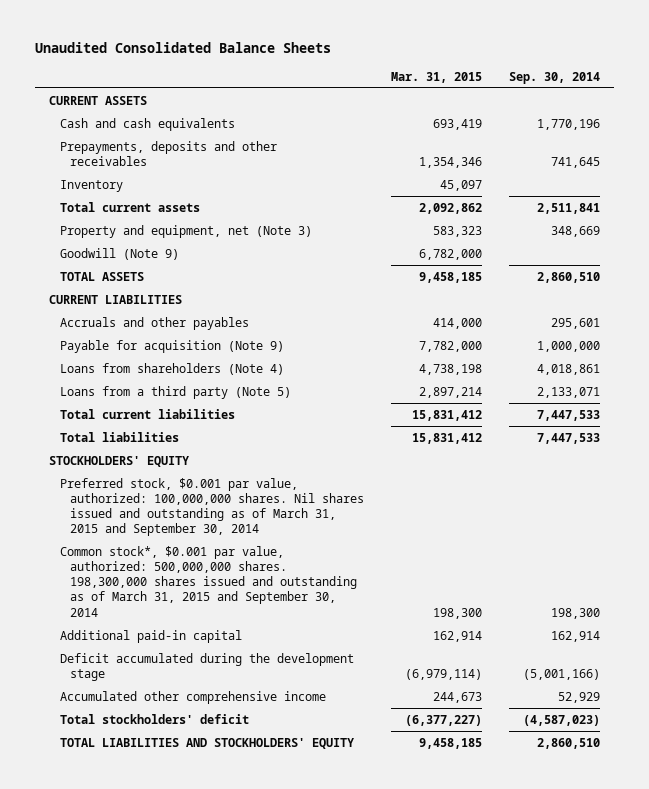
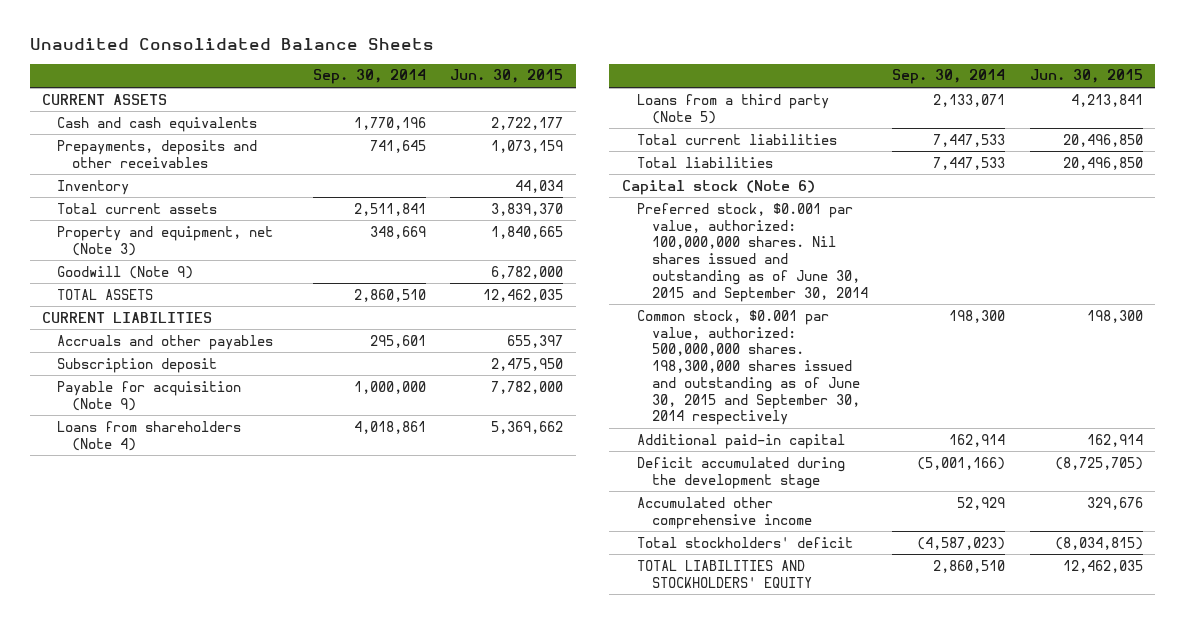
[391,71,483,83] Mar. 31, 2015 -> none
none -> [450,69,564,84] Jun. 30, 2015
none -> [56,357,217,373] Subscription deposit
[48,455,189,467] STOCKHOLDERS' EQUITY -> none
none -> [621,179,815,195] Capital stock (Note 6)
[59,477,365,537] Preferred stock, $0.001 par value, authorized: 100,000,000 shares. Nil shares issued and outstanding as of March 31, 2015 and September 30, 2014 -> [636,202,868,302] Preferred stock, $0.001 par value, authorized: 100,000,000 shares. Nil shares issued and outstanding as of June 30, 2015 and September 30, 2014
[59,545,358,617] Common stock*, $0.001 par value, authorized: 500,000,000 shares. 198,300,000 shares issued and outstanding as of March 31, 2015 and September 30, 2014 -> [636,309,860,426] Common stock, $0.001 par value, authorized: 500,000,000 shares. 198,300,000 shares issued and outstanding as of June 30, 2015 and September 30, 2014 respectively

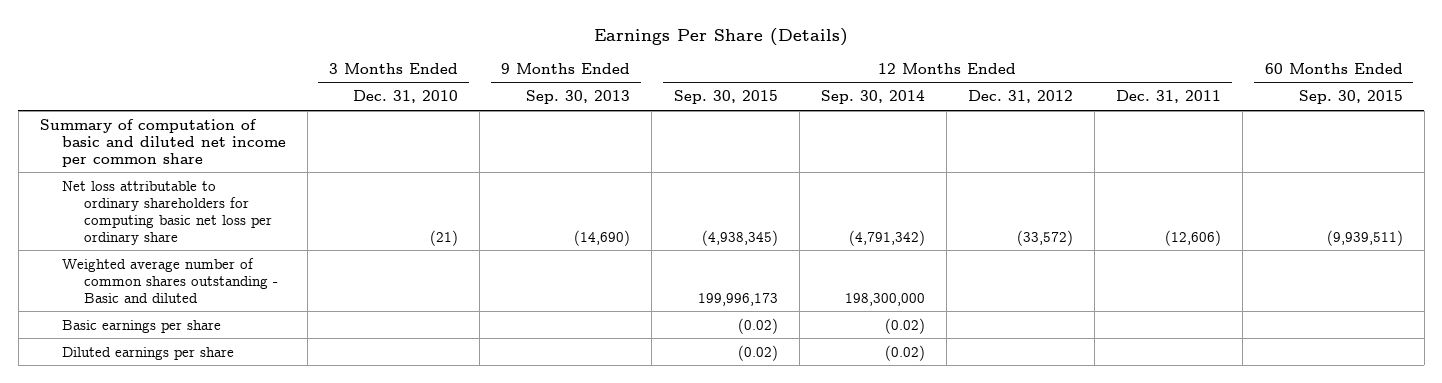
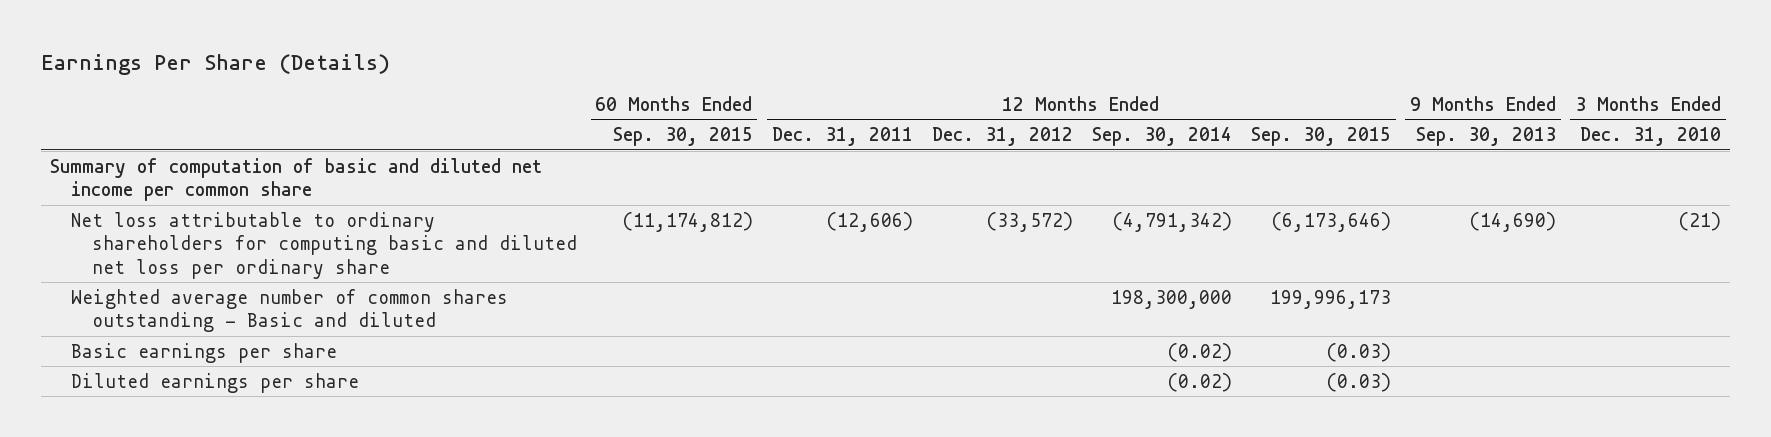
[61,180,272,245] Net loss attributable to ordinary shareholders for computing basic net loss per ordinary share -> [70,211,577,279] Net loss attributable to ordinary shareholders for computing basic and diluted net loss per ordinary share
[701,229,778,246] (4,938,345) -> [1270,211,1391,232] (6,173,646)
[1326,229,1403,246] (9,939,511) -> [621,211,753,232] (11,174,812)
[737,317,778,334] (0.02) -> [1325,342,1391,362] (0.03)
[737,344,778,361] (0.02) -> [1325,372,1391,392] (0.03)

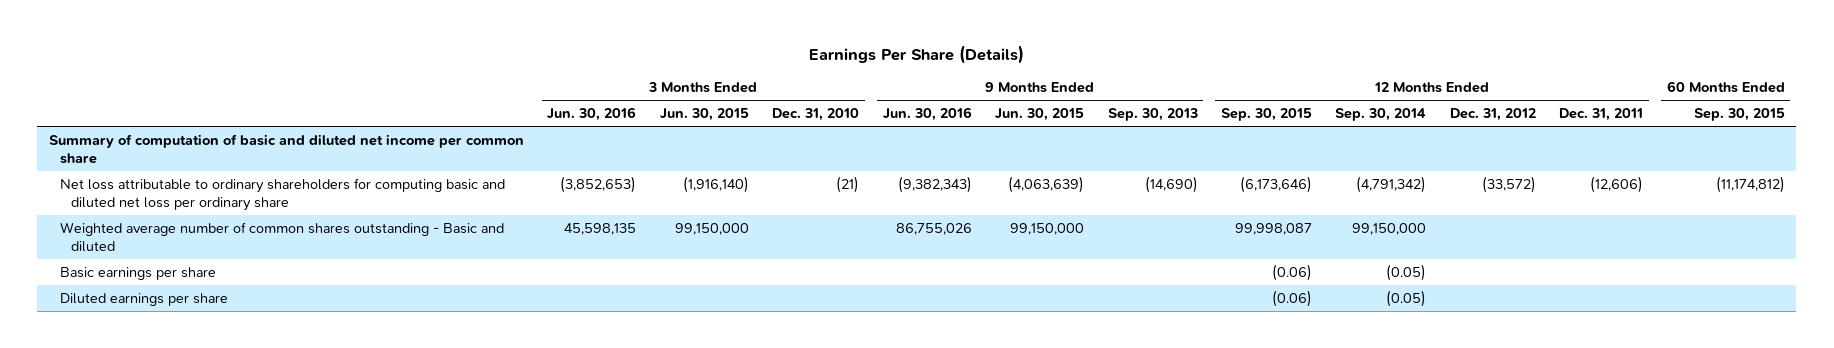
none -> [547,107,637,122] Jun. 30, 2016
none -> [659,108,749,122] Jun. 30, 2015
none -> [882,107,972,122] Jun. 30, 2016
none -> [995,108,1085,122] Jun. 30, 2015
[1110,289,1232,309] 198,300,000 -> [1352,222,1427,235] 99,150,000
[1269,289,1391,309] 199,996,173 -> [1234,222,1312,235] 99,998,087
[1166,342,1232,362] (0.02) -> [1386,263,1427,281] (0.05)
[1325,342,1391,362] (0.03) -> [1271,263,1312,281] (0.06)
[1166,372,1232,392] (0.02) -> [1386,289,1427,307] (0.05)
[1325,372,1391,392] (0.03) -> [1271,289,1312,307] (0.06)

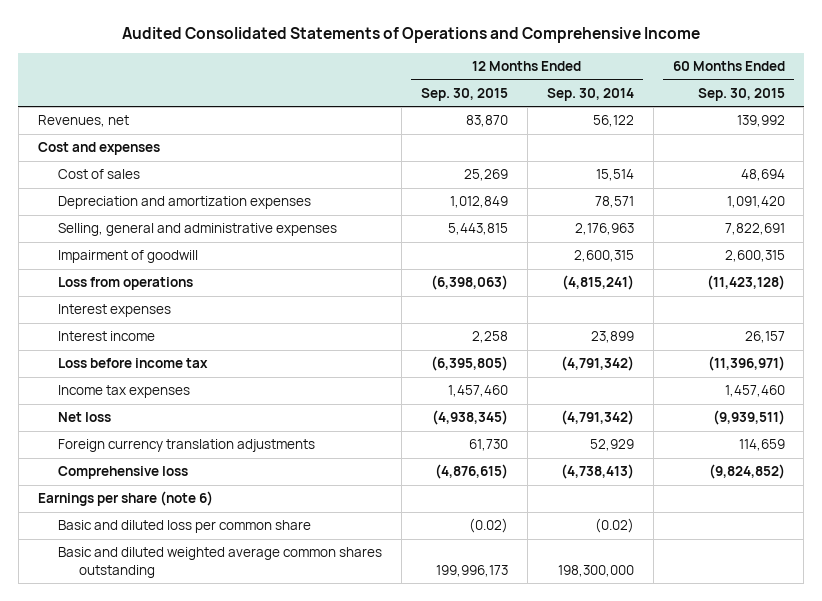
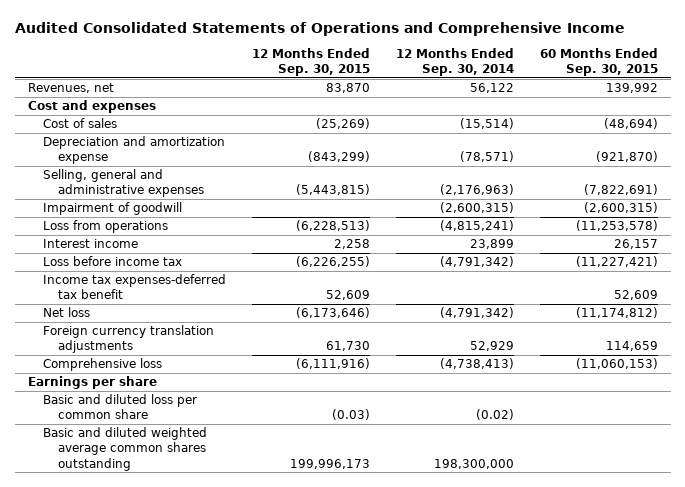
[58,304,172,318] Interest expenses -> none
[464,169,509,182] 25,269 -> [315,118,370,130] (25,269)
[595,169,634,182] 15,514 -> [459,118,514,130] (15,514)
[740,169,785,182] 48,694 -> [603,118,658,130] (48,694)
[58,196,312,210] Depreciation and amortization expenses -> [42,136,225,165] Depreciation and amortization expense
[450,196,509,209] 1,012,849 -> [307,151,370,163] (843,299)
[594,196,634,209] 78,571 -> [459,151,514,163] (78,571)
[726,196,785,209] 1,091,420 -> [595,151,658,163] (921,870)
[448,223,509,236] 5,443,815 -> [295,184,370,196] (5,443,815)
[574,223,634,236] 2,176,963 -> [439,184,514,196] (2,176,963)
[724,223,785,236] 7,822,691 -> [583,184,658,196] (7,822,691)
[573,250,634,263] 2,600,315 -> [439,202,514,214] (2,600,315)
[724,250,785,263] 2,600,315 -> [583,202,658,214] (2,600,315)
[431,275,509,291] (6,398,063) -> [295,220,370,232] (6,228,513)
[706,275,785,291] (11,423,128) -> [575,220,658,232] (11,253,578)
[431,356,509,372] (6,395,805) -> [295,256,370,268] (6,226,255)
[707,356,785,372] (11,396,971) -> [575,256,658,268] (11,227,421)
[58,385,191,399] Income tax expenses -> [42,274,226,300] Income tax expenses-deferred tax benefit
[448,385,509,398] 1,457,460 -> [325,290,370,301] 52,609
[724,385,785,398] 1,457,460 -> [613,290,658,301] 52,609
[432,410,509,426] (4,938,345) -> [295,307,370,319] (6,173,646)
[712,410,785,426] (9,939,511) -> [575,307,658,319] (11,174,812)
[435,464,509,480] (4,876,615) -> [295,358,370,370] (6,111,916)
[708,464,785,480] (9,824,852) -> [575,358,658,370] (11,060,153)
[37,491,213,507] Earnings per share (note 6) -> [27,376,157,390] Earnings per share
[469,518,509,534] (0.02) -> [331,409,370,421] (0.03)

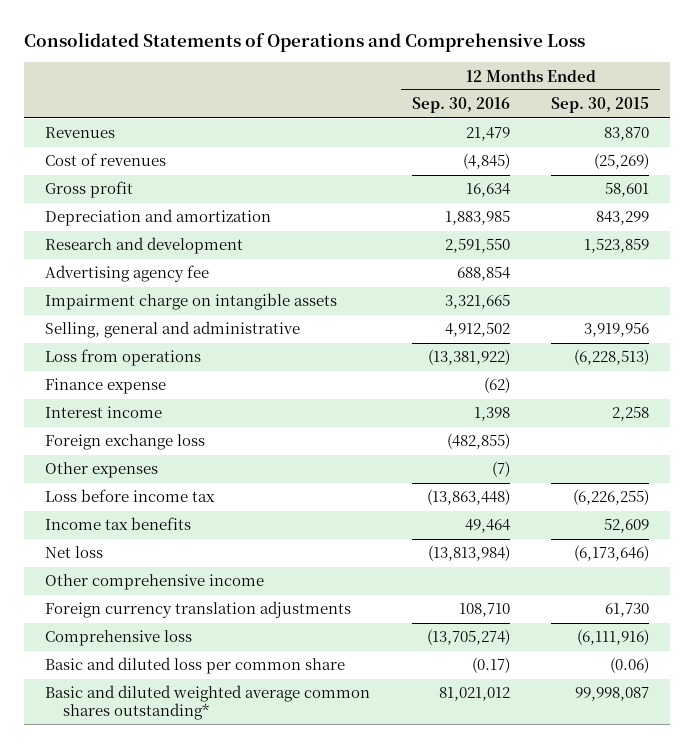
[14,21,625,36] Audited Consolidated Statements of Operations and Comprehensive Income -> [24,32,586,53] Consolidated Statements of Operations and Comprehensive Loss
[395,47,514,77] 12 Months Ended Sep. 30, 2014 -> none
[539,47,658,77] 60 Months Ended Sep. 30, 2015 -> none
none -> [411,97,510,114] Sep. 30, 2016
[27,100,156,114] Cost and expenses -> none
[42,202,182,216] Impairment of goodwill -> none
[27,83,114,94] Revenues, net -> [45,127,116,139] Revenues
[42,118,117,129] Cost of sales -> [45,153,167,167] Cost of revenues
none -> [45,181,134,199] Gross profit
[42,136,225,165] Depreciation and amortization expense -> [45,209,272,227] Depreciation and amortization
[307,151,370,163] (843,299) -> [596,211,650,226] 843,299
none -> [45,237,244,255] Research and development
none -> [45,265,210,283] Advertising agency fee
none -> [45,293,338,311] Impairment charge on intangible assets
[42,169,204,198] Selling, general and administrative expenses -> [45,321,301,339] Selling, general and administrative
[295,184,370,196] (5,443,815) -> [584,322,650,338] 3,919,956
none -> [45,378,167,395] Finance expense
none -> [45,434,206,451] Foreign exchange loss
none -> [45,462,159,479] Other expenses
[42,274,226,300] Income tax expenses-deferred tax benefit -> [45,517,192,531] Income tax benefits
none -> [45,574,265,591] Other comprehensive income
[27,376,157,390] Earnings per share -> none
[331,409,370,421] (0.03) -> [610,657,650,674] (0.06)
[42,427,207,471] Basic and diluted weighted average common shares outstanding -> [45,685,371,720] Basic and diluted weighted average common shares outstanding*
[289,458,370,469] 199,996,173 -> [575,687,650,702] 99,998,087

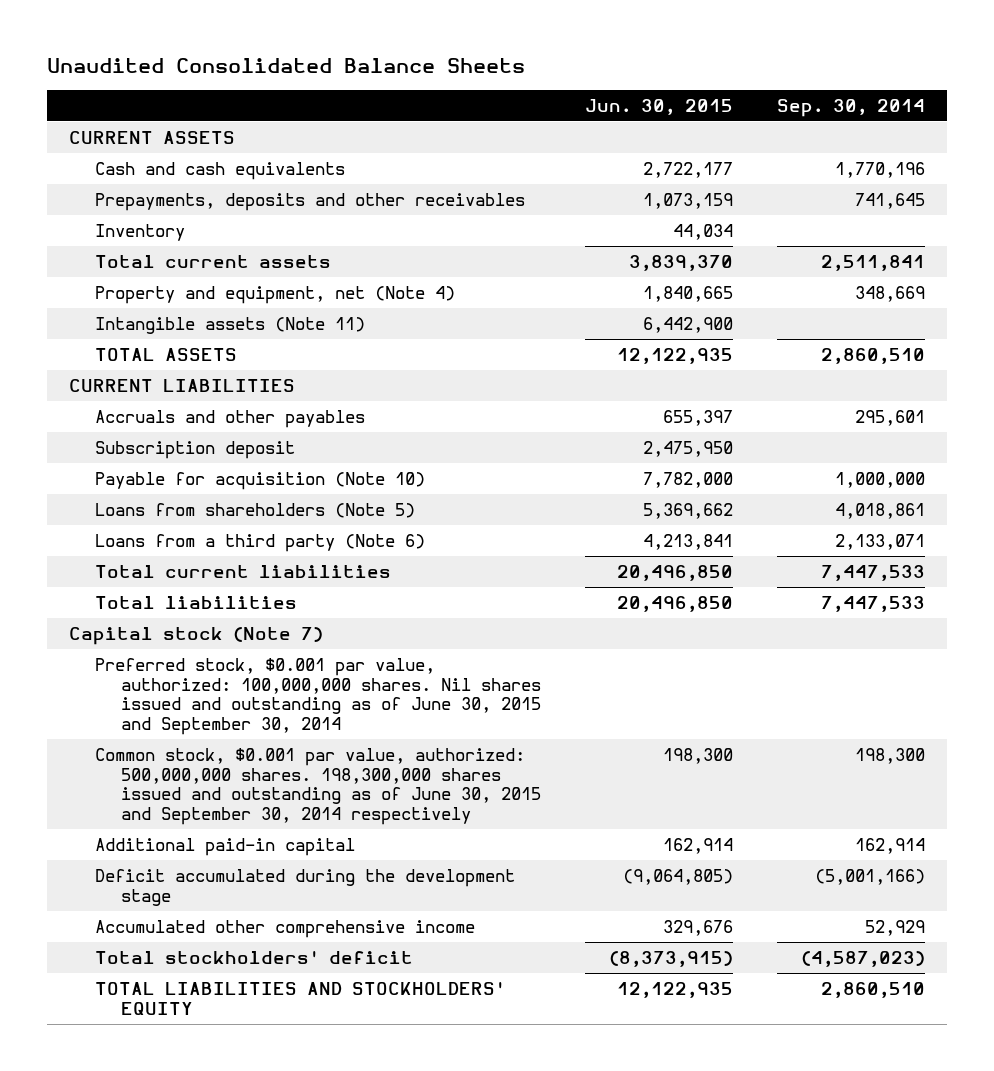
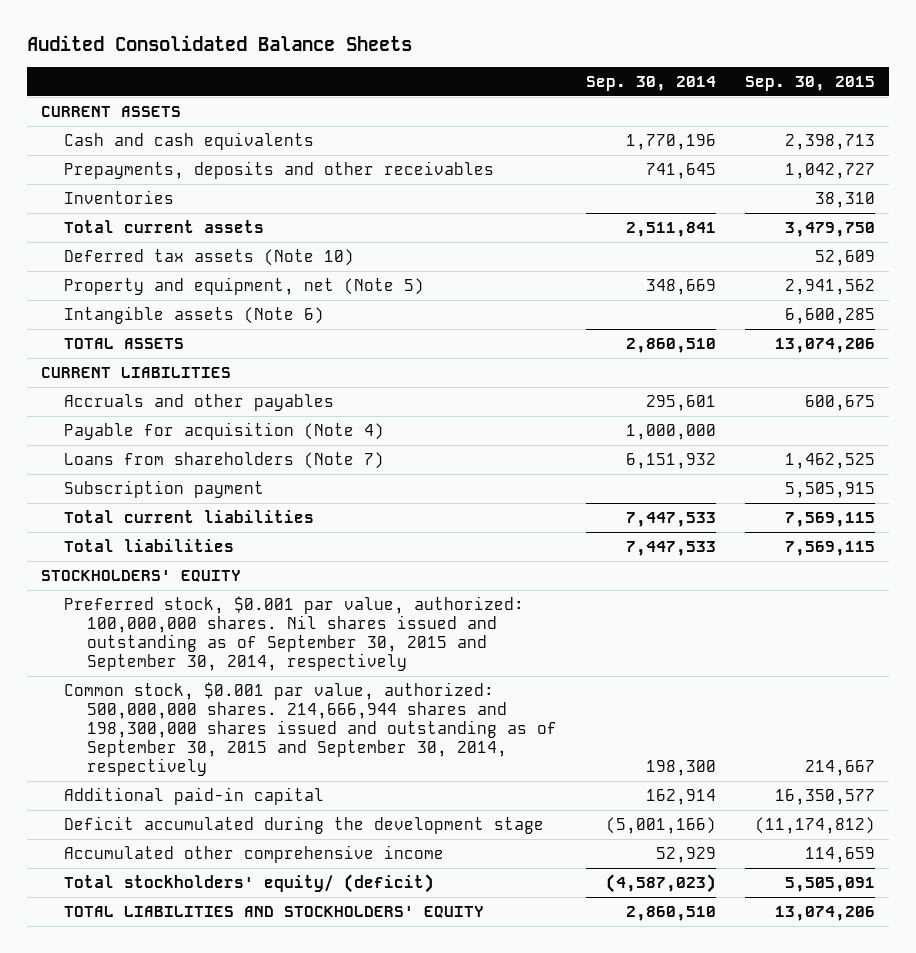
[46,58,525,74] Unaudited Consolidated Balance Sheets -> [26,35,412,52] Audited Consolidated Balance Sheets
[585,98,734,115] Jun. 30, 2015 -> none
none -> [744,76,875,92] Sep. 30, 2015
[95,223,186,241] Inventory -> [64,189,175,204] Inventories
none -> [64,248,355,266] Deferred tax assets (Note 10)
[95,285,456,304] Property and equipment, net (Note 4) -> [64,276,425,295] Property and equipment, net (Note 5)
[95,316,366,334] Intangible assets (Note 11) -> [64,305,325,324] Intangible assets (Note 6)
[95,440,296,459] Subscription deposit -> none
[95,533,426,552] Loans from a third party (Note 6) -> none
[95,471,426,490] Payable for acquisition (Note 10) -> [64,421,385,440] Payable for acquisition (Note 4)
[95,502,416,518] Loans from shareholders (Note 5) -> [64,451,385,469] Loans from shareholders (Note 7)
[834,502,925,519] 4,018,861 -> [625,452,716,469] 6,151,932
none -> [64,479,265,498] Subscription payment
[68,626,323,645] Capital stock (Note 7) -> none
none -> [41,569,242,582] STOCKHOLDERS' EQUITY
[95,657,542,735] Preferred stock, $0.001 par value, authorized: 100,000,000 shares. Nil shares issued and outstanding as of June 30, 2015 and September 30, 2014 -> [64,595,525,672] Preferred stock, $0.001 par value, authorized: 100,000,000 shares. Nil shares issued and outstanding as of September 30, 2015 and September 30, 2014, respectively
[95,747,542,825] Common stock, $0.001 par value, authorized: 500,000,000 shares. 198,300,000 shares issued and outstanding as of June 30, 2015 and September 30, 2014 respectively -> [64,681,558,777] Common stock, $0.001 par value, authorized: 500,000,000 shares. 214,666,944 shares and 198,300,000 shares issued and outstanding as of September 30, 2015 and September 30, 2014, respectively
[95,950,414,964] Total stockholders' deficit -> [64,873,435,893] Total stockholders' equity/ (deficit)

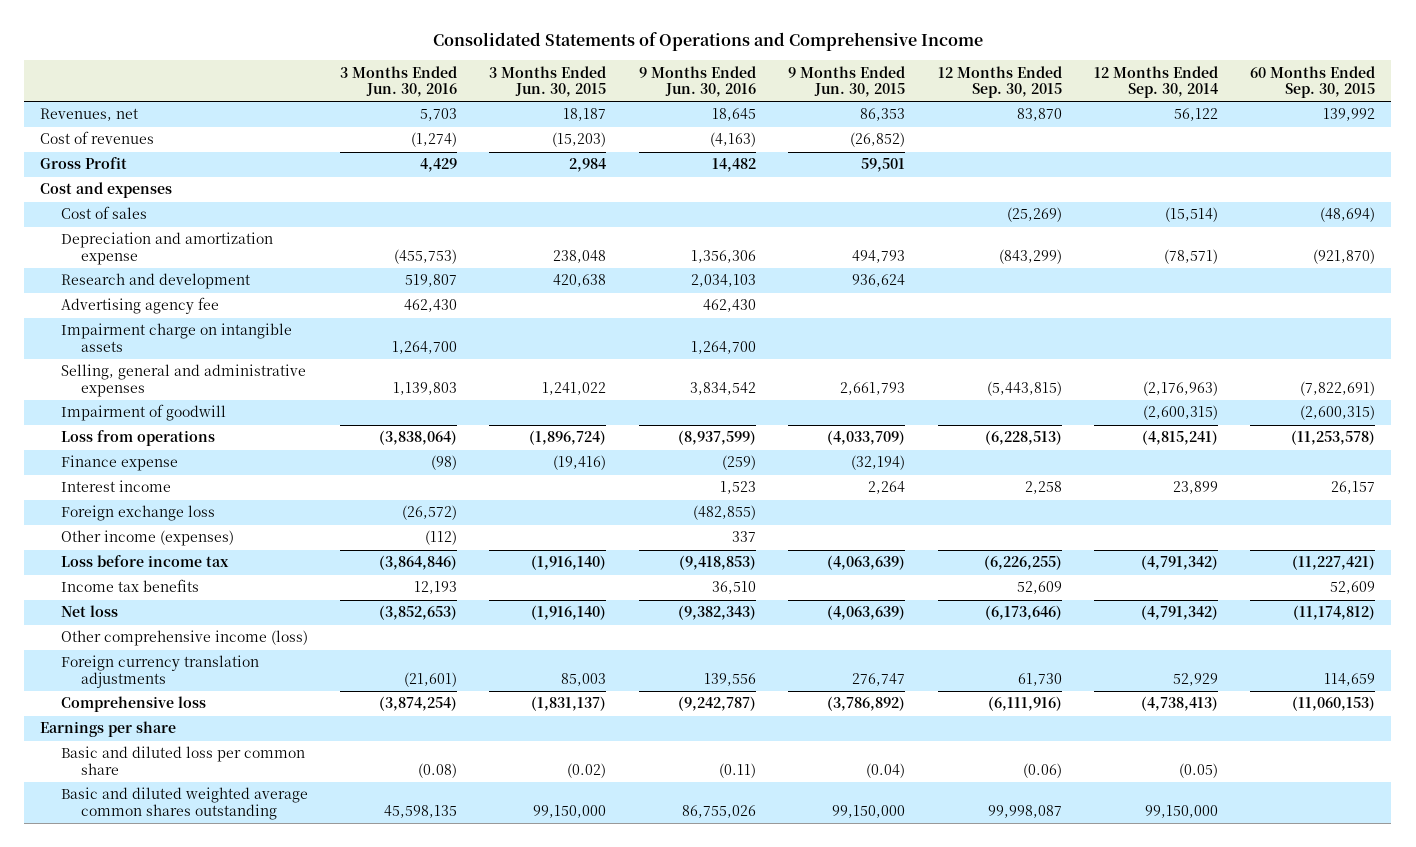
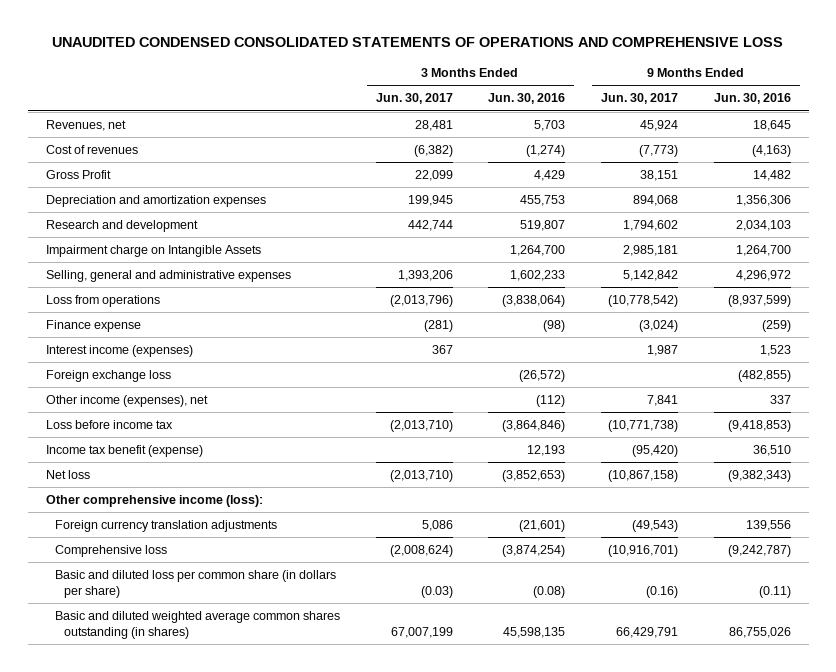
[432,32,983,52] Consolidated Statements of Operations and Comprehensive Income -> [52,37,784,48] UNAUDITED CONDENSED CONSOLIDATED STATEMENTS OF OPERATIONS AND COMPREHENSIVE LOSS
[489,65,607,98] 3 Months Ended Jun. 30, 2015 -> none
[788,65,906,98] 9 Months Ended Jun. 30, 2015 -> none
[937,65,1062,99] 12 Months Ended Sep. 30, 2015 -> none
[1093,65,1218,99] 12 Months Ended Sep. 30, 2014 -> none
[1250,65,1376,99] 60 Months Ended Sep. 30, 2015 -> none
none -> [375,93,453,105] Jun. 30, 2017
none -> [601,93,679,105] Jun. 30, 2017
[40,182,173,199] Cost and expenses -> none
[60,206,147,220] Cost of sales -> none
[60,232,273,265] Depreciation and amortization expense -> [45,195,266,208] Depreciation and amortization expenses
[394,248,458,264] (455,753) -> [520,195,566,207] 455,753
[60,297,219,315] Advertising agency fee -> none
[60,404,226,422] Impairment of goodwill -> none
[60,323,292,352] Impairment charge on intangible assets -> [45,245,261,258] Impairment charge on Intangible Assets
[393,381,458,395] 1,139,803 -> [510,270,566,282] 1,602,233
[689,381,756,395] 3,834,542 -> [735,270,791,282] 4,296,972
[60,480,171,493] Interest income -> [45,345,193,358] Interest income (expenses)
[60,530,234,547] Other income (expenses) -> [45,395,208,408] Other income (expenses), net
[60,579,199,593] Income tax benefits -> [45,445,203,458] Income tax benefit (expense)
[60,630,308,647] Other comprehensive income (loss) -> [45,495,263,508] Other comprehensive income (loss):
[40,721,177,738] Earnings per share -> none
[60,746,305,775] Basic and diluted loss per common share -> [54,570,336,598] Basic and diluted loss per common share (in dollars per share)
[60,787,308,820] Basic and diluted weighted average common shares outstanding -> [54,611,340,639] Basic and diluted weighted average common shares outstanding (in shares)

